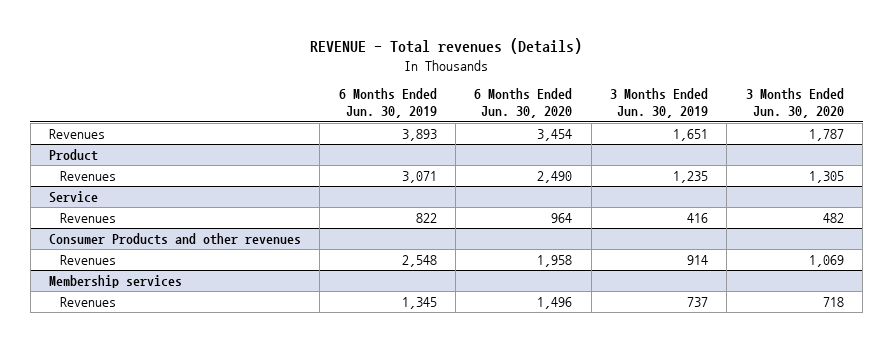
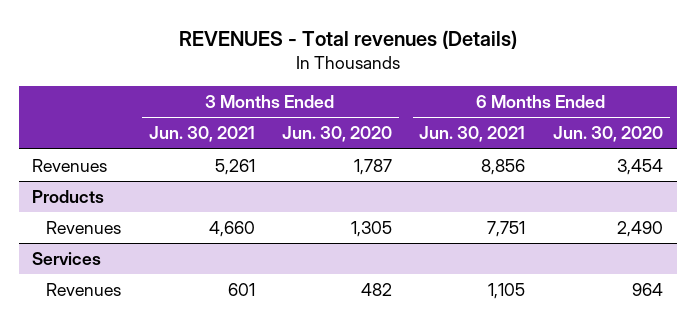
[310,38,583,55] REVENUE - Total revenues (Details) -> [178,29,517,49] REVENUES - Total revenues (Details)
[338,88,437,119] 6 Months Ended Jun. 30, 2019 -> none
[610,88,709,119] 3 Months Ended Jun. 30, 2019 -> none
none -> [148,126,255,143] Jun. 30, 2021
none -> [419,126,526,143] Jun. 30, 2021
[49,149,99,162] Product -> [32,189,105,203] Products
[49,191,99,204] Service -> [32,251,102,265] Services
[49,233,302,246] Consumer Products and other revenues -> none
[60,255,117,266] Revenues -> none
[49,275,183,289] Membership services -> none
[60,297,117,308] Revenues -> none

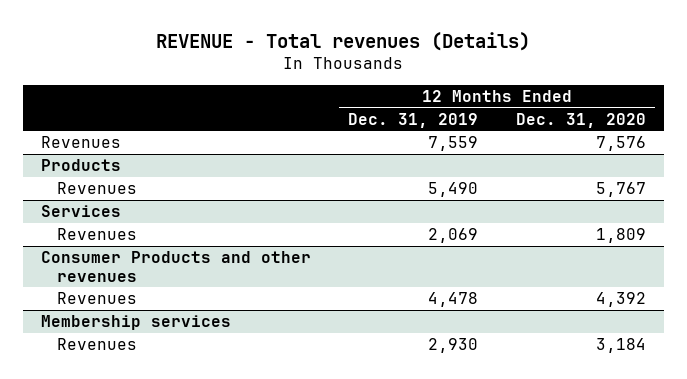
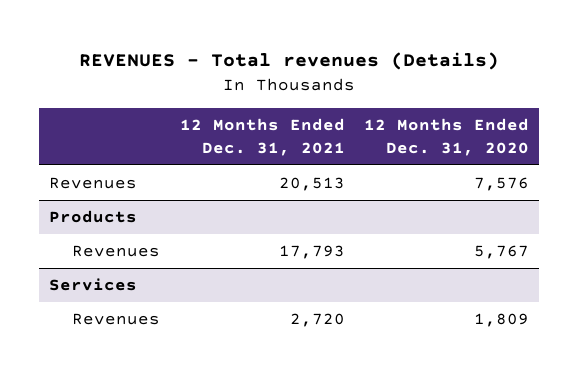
[156,31,531,51] REVENUE - Total revenues (Details) -> [79,52,500,71] REVENUES - Total revenues (Details)
[348,112,479,128] Dec. 31, 2019 -> none
none -> [179,117,345,156] 12 Months Ended Dec. 31, 2021
[41,251,312,282] Consumer Products and other revenues -> none
[56,292,137,305] Revenues -> none
[41,315,232,331] Membership services -> none
[56,338,137,351] Revenues -> none

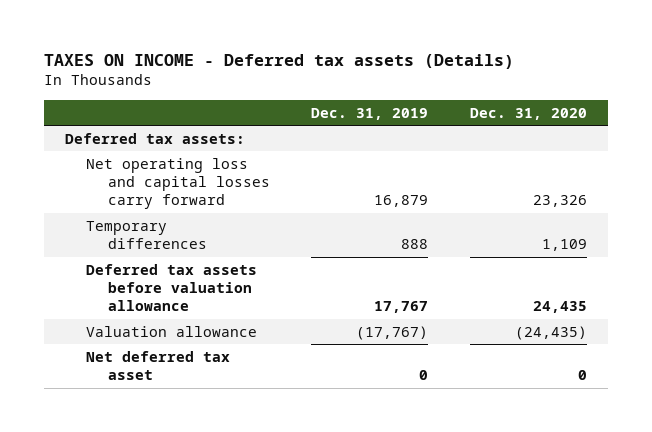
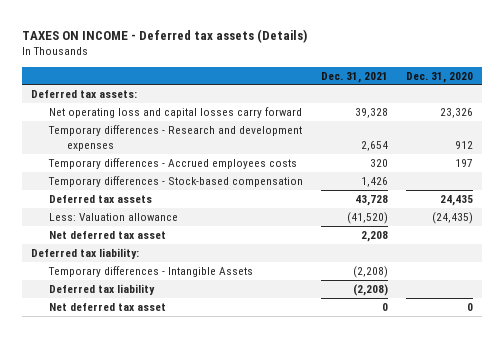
[311,107,429,120] Dec. 31, 2019 -> none
none -> [320,71,388,83] Dec. 31, 2021
none -> [47,124,302,151] Temporary differences - Research and development expenses
[86,220,207,250] Temporary differences -> [47,157,297,169] Temporary differences - Accrued employees costs
[542,239,588,252] 1,109 -> [454,158,473,167] 197
none -> [47,175,303,187] Temporary differences - Stock-based compensation
[86,263,258,312] Deferred tax assets before valuation allowance -> [48,194,152,203] Deferred tax assets
[86,325,258,337] Valuation allowance -> [48,212,178,221] Less: Valuation allowance
none -> [48,230,166,239] Net deferred tax asset
none -> [30,247,139,259] Deferred tax liability:
none -> [47,265,253,277] Temporary differences - Intangible Assets
none -> [48,283,155,295] Deferred tax liability

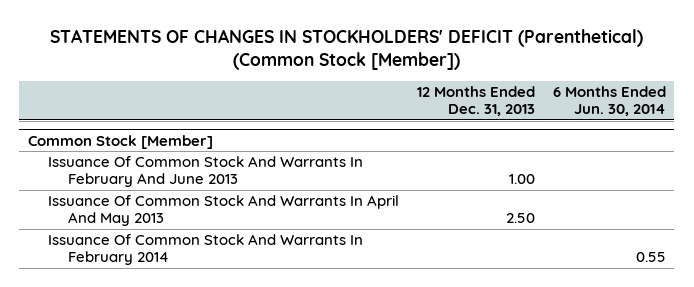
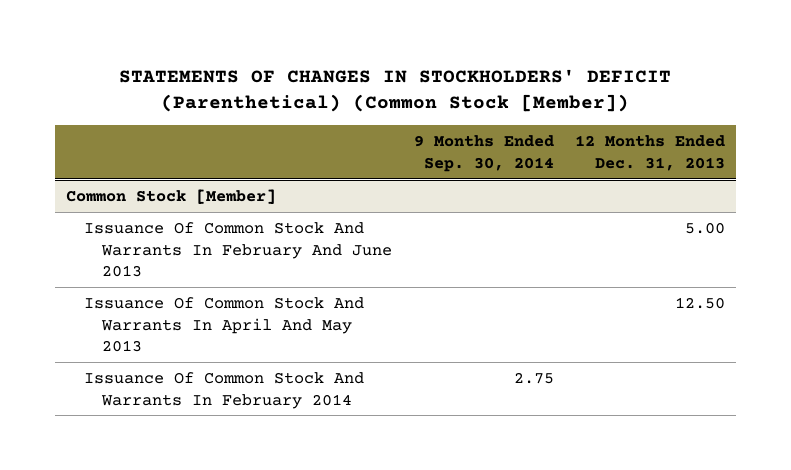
[552,86,666,117] 6 Months Ended Jun. 30, 2014 -> none
none -> [413,135,554,172] 9 Months Ended Sep. 30, 2014
[508,174,535,185] 1.00 -> [685,221,726,234] 5.00
[505,213,535,224] 2.50 -> [675,296,726,309] 12.50

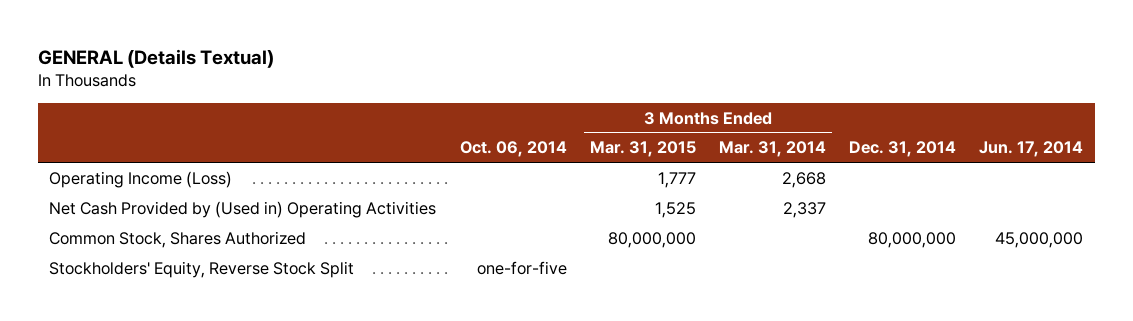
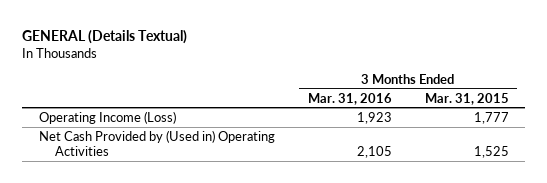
[459,141,567,158] Oct. 06, 2014 -> none
[718,141,826,158] Mar. 31, 2014 -> none
[849,141,957,158] Dec. 31, 2014 -> none
[979,141,1084,158] Jun. 17, 2014 -> none
none -> [307,92,392,105] Mar. 31, 2016
[49,230,307,248] Common Stock, Shares Authorized -> none
[49,260,355,278] Stockholders' Equity, Reverse Stock Split -> none

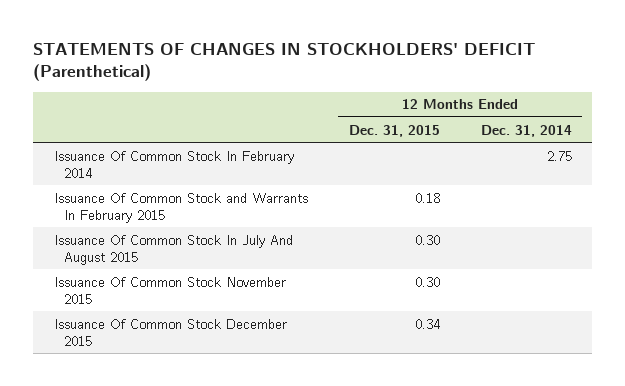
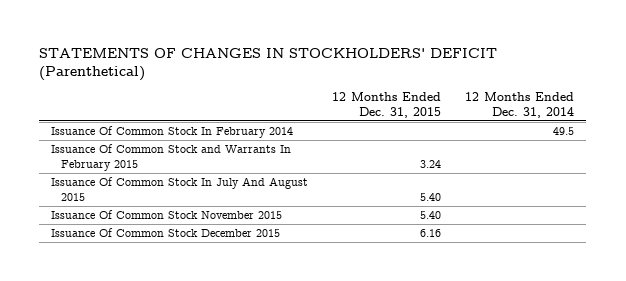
[546,150,572,161] 2.75 -> [553,127,575,136] 49.5
[414,192,440,203] 0.18 -> [420,159,442,168] 3.24
[414,234,440,245] 0.30 -> [420,192,442,201] 5.40
[414,276,440,287] 0.30 -> [420,211,442,220] 5.40
[414,318,440,329] 0.34 -> [420,229,442,238] 6.16

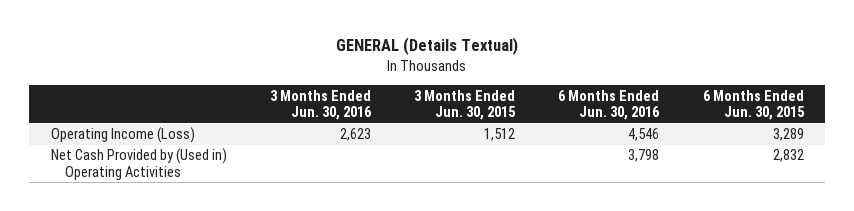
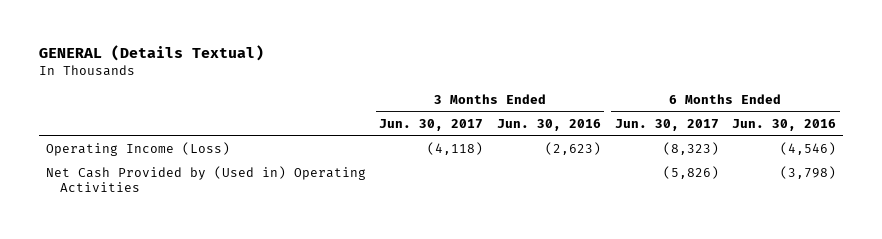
[414,89,517,121] 3 Months Ended Jun. 30, 2015 -> none
[702,89,805,121] 6 Months Ended Jun. 30, 2015 -> none
none -> [379,119,484,132] Jun. 30, 2017
none -> [614,119,719,132] Jun. 30, 2017
[339,128,371,142] 2,623 -> [544,142,601,156] (2,623)
[628,128,660,142] 4,546 -> [780,142,837,156] (4,546)
[628,149,660,163] 3,798 -> [780,166,837,180] (3,798)

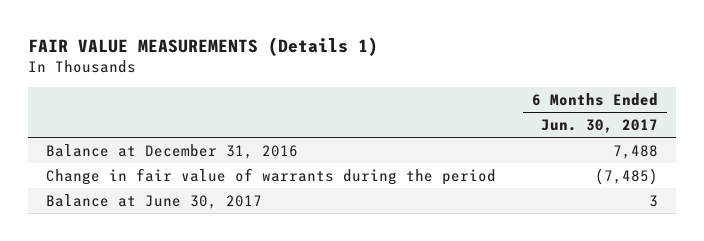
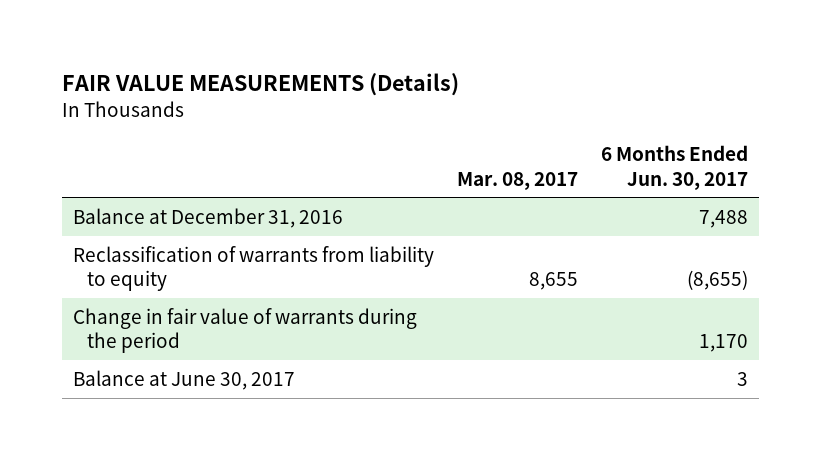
[28,36,379,56] FAIR VALUE MEASUREMENTS (Details 1) -> [62,73,460,97] FAIR VALUE MEASUREMENTS (Details)
none -> [457,171,579,190] Mar. 08, 2017
none -> [73,245,435,292] Reclassification of warrants from liability to equity
[594,167,658,185] (7,485) -> [698,334,748,353] 1,170

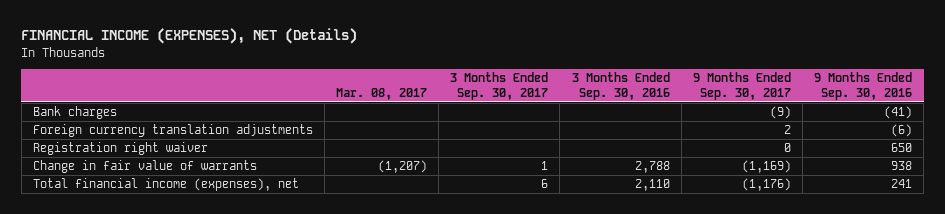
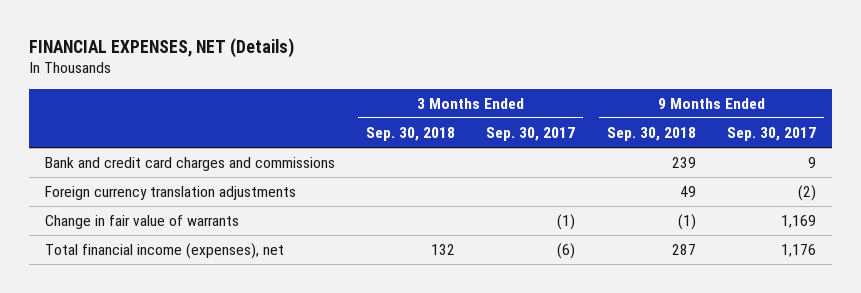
[21,28,358,45] FINANCIAL INCOME (EXPENSES), NET (Details) -> [28,37,294,58] FINANCIAL EXPENSES, NET (Details)
[336,88,428,101] Mar. 08, 2017 -> none
[571,72,670,101] 3 Months Ended Sep. 30, 2016 -> none
[814,72,913,101] 9 Months Ended Sep. 30, 2016 -> none
none -> [366,126,456,141] Sep. 30, 2018
none -> [606,126,696,141] Sep. 30, 2018
[32,106,117,120] Bank charges -> none
[32,142,208,156] Registration right waiver -> none
none -> [44,157,335,172] Bank and credit card charges and commissions
[783,125,791,135] 2 -> [798,185,817,202] (2)
[541,161,549,171] 1 -> [557,214,576,231] (1)
[741,160,791,174] (1,169) -> [781,215,817,229] 1,169
[541,179,549,189] 6 -> [557,243,576,260] (6)
[741,178,791,192] (1,176) -> [781,244,817,258] 1,176

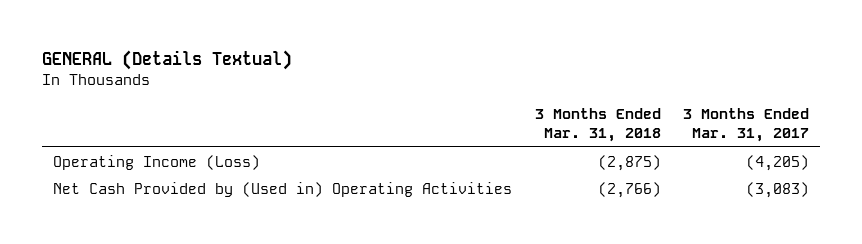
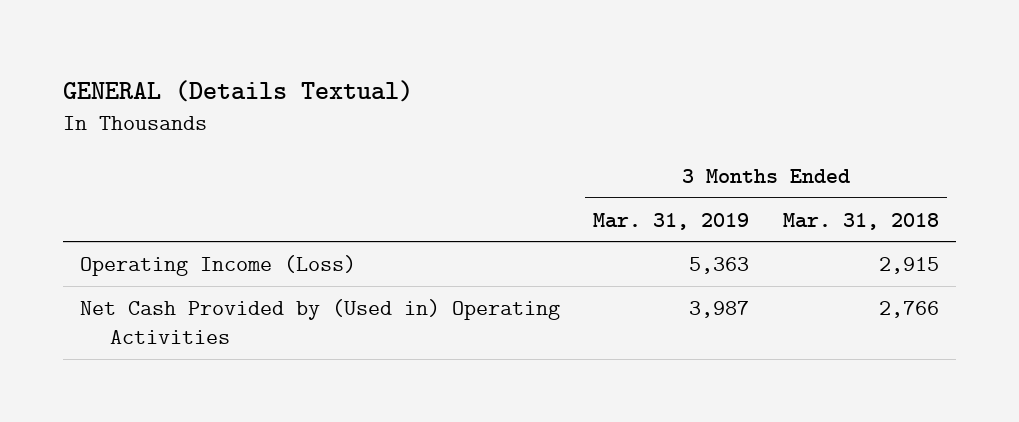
[683,108,810,143] 3 Months Ended Mar. 31, 2017 -> none
none -> [593,212,750,230] Mar. 31, 2019
[597,154,661,171] (2,875) -> [878,257,939,275] 2,915
[597,181,661,198] (2,766) -> [878,301,939,319] 2,766

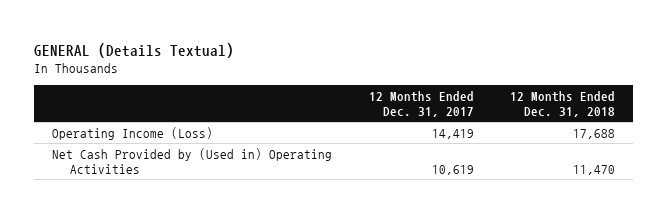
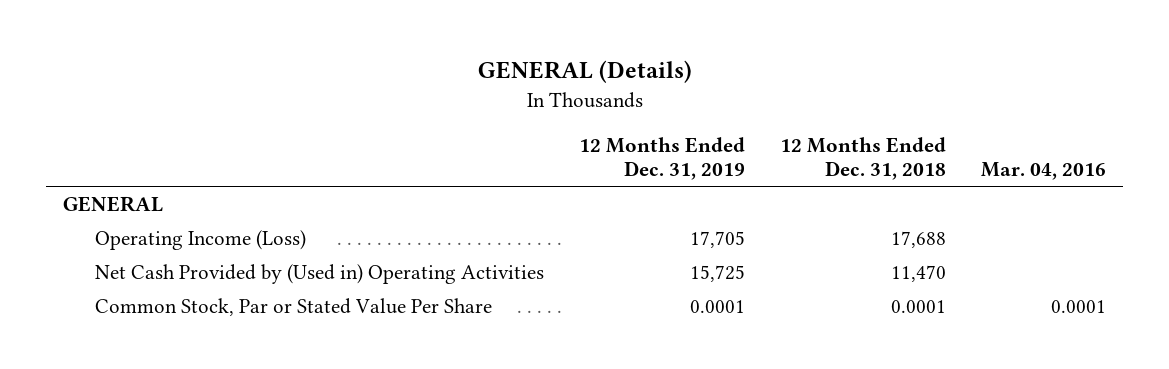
[34,42,235,58] GENERAL (Details Textual) -> [477,60,692,84] GENERAL (Details)
[368,91,474,118] 12 Months Ended Dec. 31, 2017 -> none
none -> [579,136,746,180] 12 Months Ended Dec. 31, 2019
none -> [980,161,1106,180] Mar. 04, 2016
none -> [63,196,164,213] GENERAL
none -> [95,298,493,317] Common Stock, Par or Stated Value Per Share

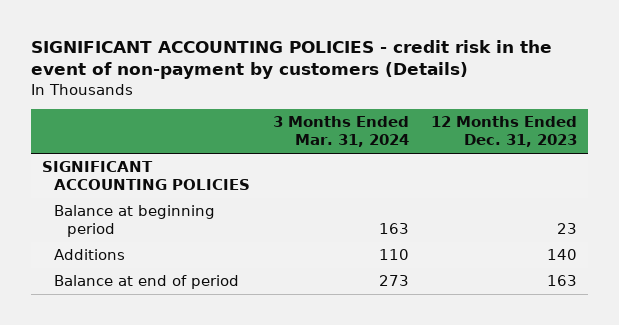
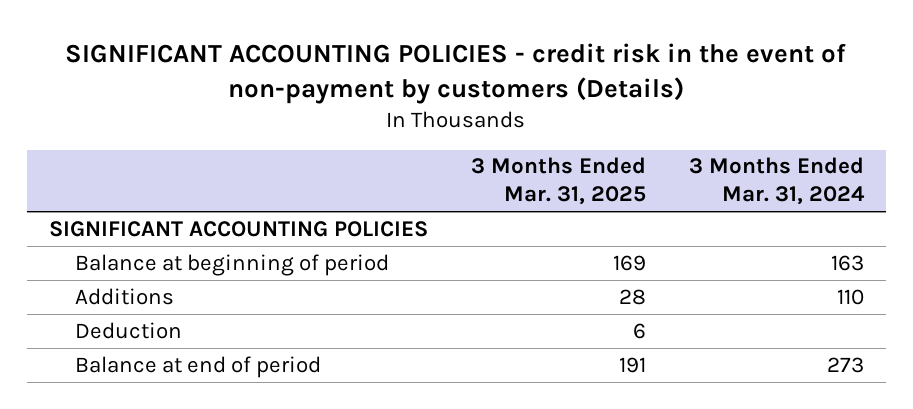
[431,116,578,148] 12 Months Ended Dec. 31, 2023 -> none
none -> [470,157,646,206] 3 Months Ended Mar. 31, 2025
[54,205,216,238] Balance at beginning period -> [75,253,390,276] Balance at beginning of period
none -> [75,321,183,339] Deduction

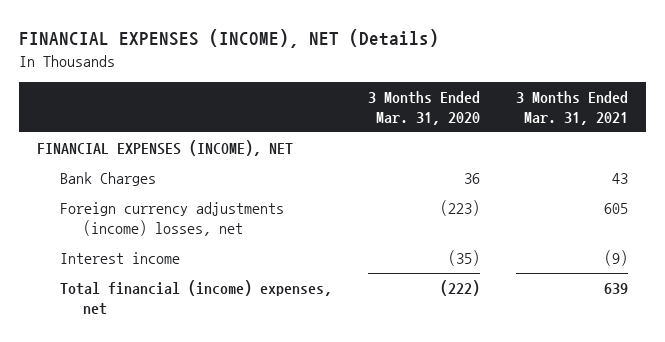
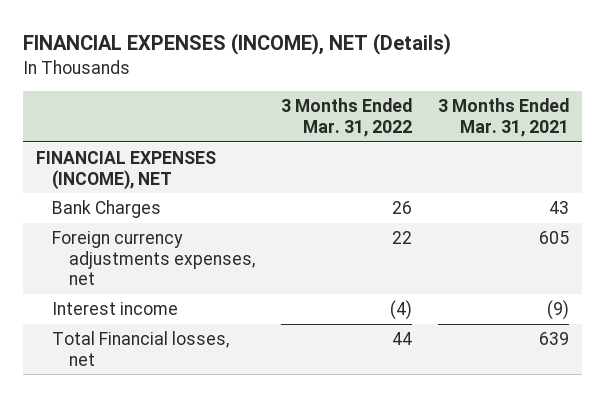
[367,90,480,125] 3 Months Ended Mar. 31, 2020 -> none
none -> [280,98,412,137] 3 Months Ended Mar. 31, 2022
[59,201,284,236] Foreign currency adjustments (income) losses, net -> [52,231,255,286] Foreign currency adjustments expenses, net
[59,279,332,315] Total financial (income) expenses, net -> [52,331,230,366] Total Financial losses, net

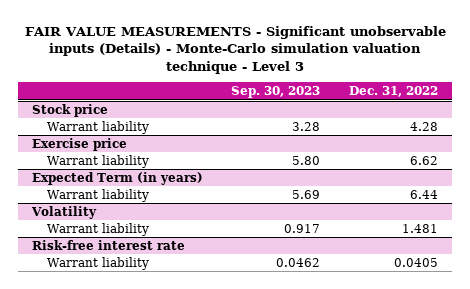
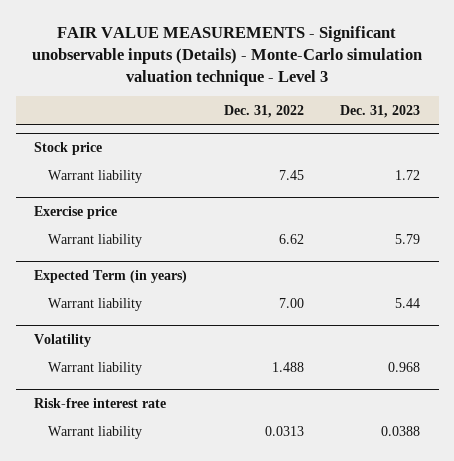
[231,86,321,99] Sep. 30, 2023 -> none
none -> [340,104,421,118] Dec. 31, 2023
[409,121,438,131] 4.28 -> [278,169,304,180] 7.45
[409,189,438,199] 6.44 -> [278,297,304,308] 7.00
[401,223,438,233] 1.481 -> [271,361,304,372] 1.488
[393,257,438,267] 0.0405 -> [264,425,304,436] 0.0313

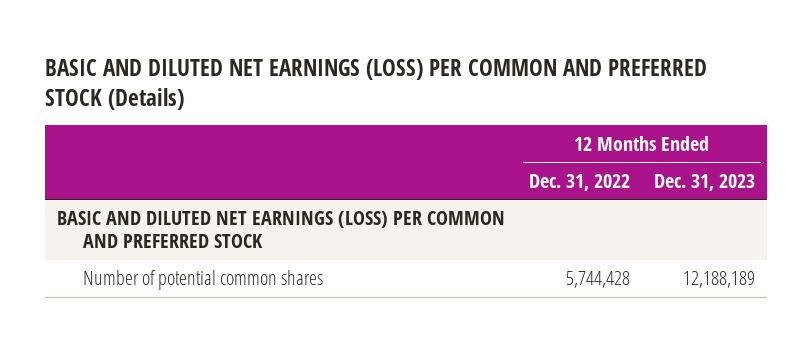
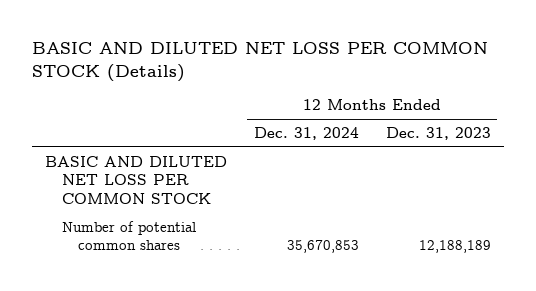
[45,58,708,110] BASIC AND DILUTED NET EARNINGS (LOSS) PER COMMON AND PREFERRED STOCK (Details) -> [31,42,488,82] BASIC AND DILUTED NET LOSS PER COMMON STOCK (Details)
[529,173,631,191] Dec. 31, 2022 -> none
none -> [253,127,359,141] Dec. 31, 2024
[57,211,506,249] BASIC AND DILUTED NET EARNINGS (LOSS) PER COMMON AND PREFERRED STOCK -> [45,155,228,205] BASIC AND DILUTED NET LOSS PER COMMON STOCK

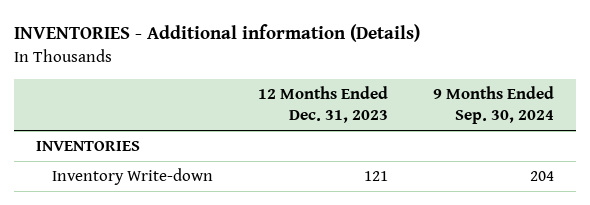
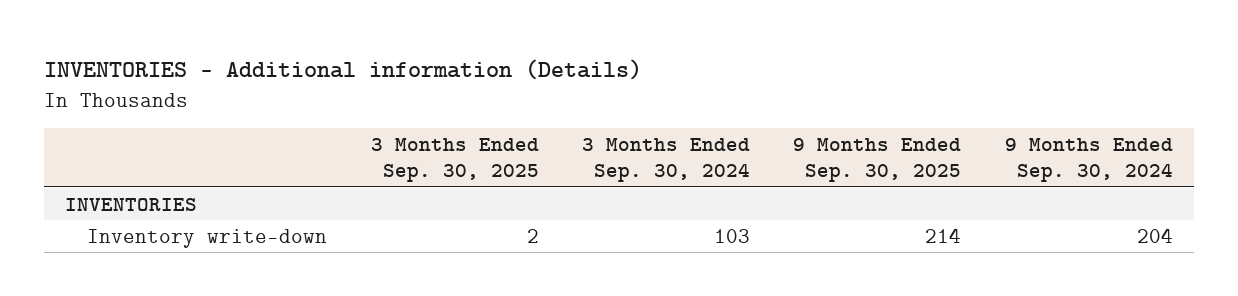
[257,85,388,124] 12 Months Ended Dec. 31, 2023 -> none
none -> [370,137,539,183] 3 Months Ended Sep. 30, 2025
none -> [581,137,750,183] 3 Months Ended Sep. 30, 2024
none -> [793,137,962,183] 9 Months Ended Sep. 30, 2025
[51,168,213,186] Inventory Write-down -> [87,228,328,248] Inventory write-down

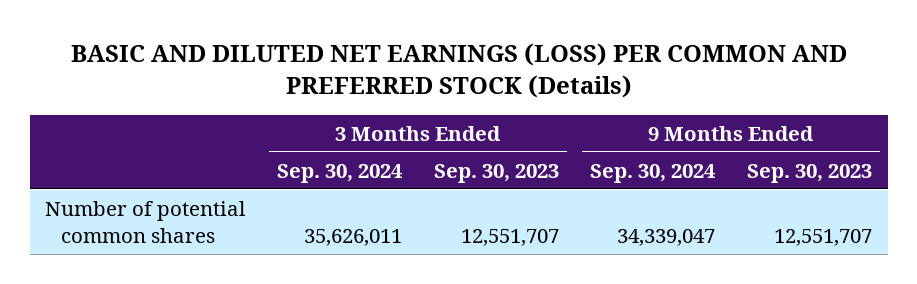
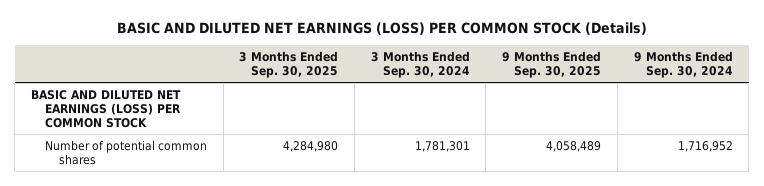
[70,42,847,98] BASIC AND DILUTED NET EARNINGS (LOSS) PER COMMON AND PREFERRED STOCK (Details) -> [116,22,647,36] BASIC AND DILUTED NET EARNINGS (LOSS) PER COMMON STOCK (Details)
[433,163,559,183] Sep. 30, 2023 -> none
[746,163,872,183] Sep. 30, 2023 -> none
none -> [239,50,339,78] 3 Months Ended Sep. 30, 2025
none -> [502,50,602,78] 9 Months Ended Sep. 30, 2025
none -> [31,89,182,129] BASIC AND DILUTED NET EARNINGS (LOSS) PER COMMON STOCK
[304,228,403,246] 35,626,011 -> [414,140,470,152] 1,781,301
[617,228,716,246] 34,339,047 -> [677,140,733,152] 1,716,952

